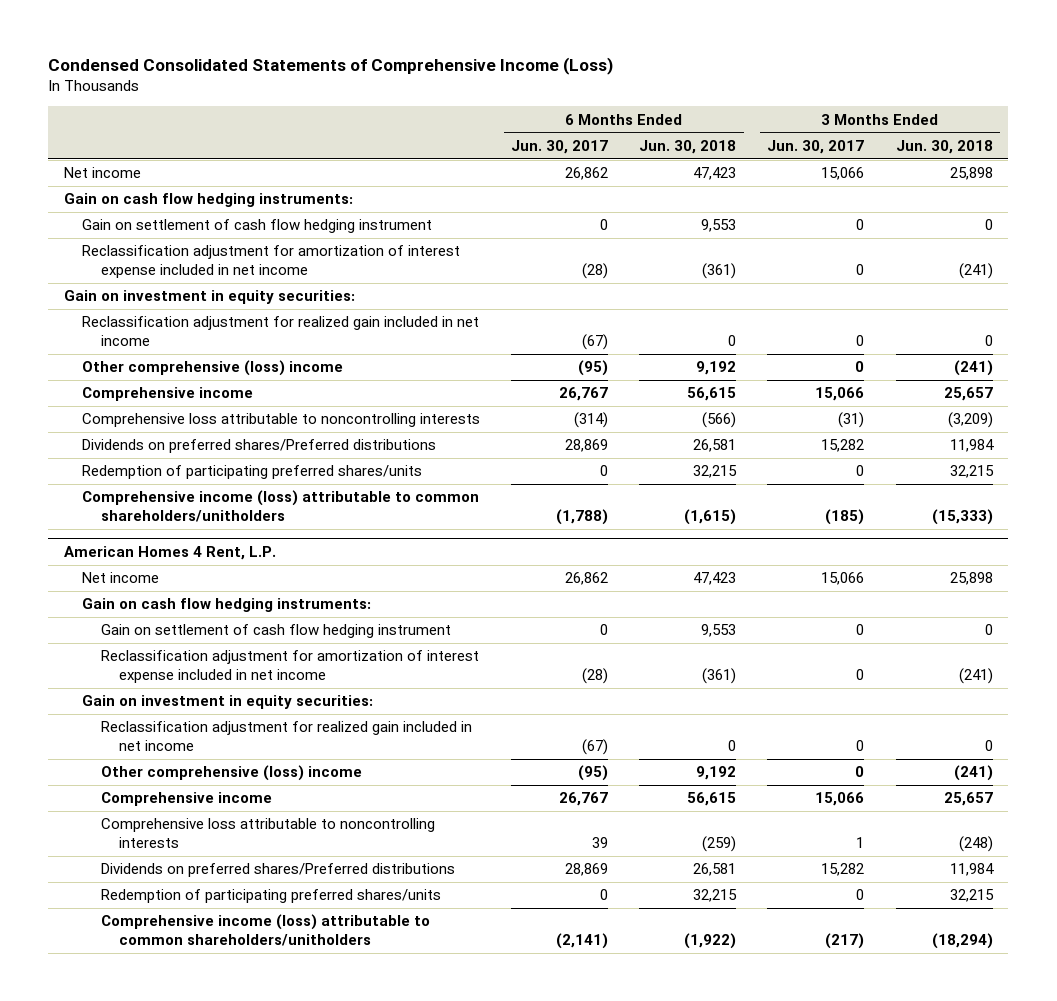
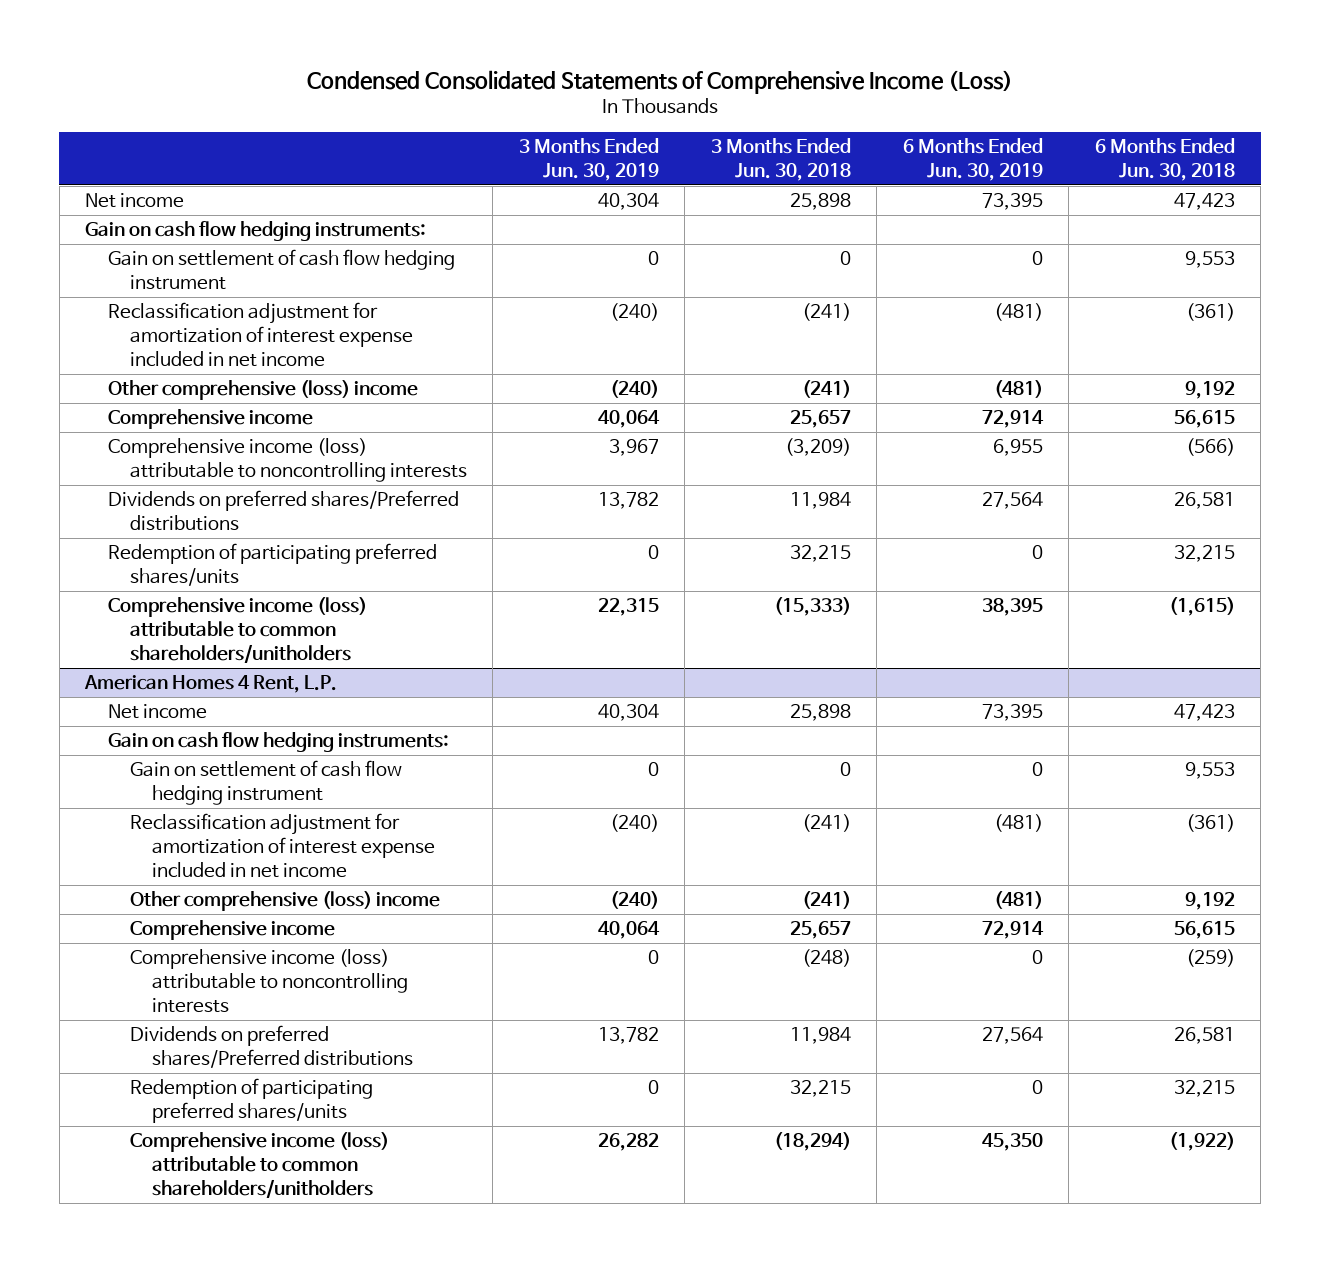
[511,139,609,154] Jun. 30, 2017 -> none
[767,139,865,154] Jun. 30, 2017 -> none
none -> [518,137,659,181] 3 Months Ended Jun. 30, 2019
none -> [902,137,1043,181] 6 Months Ended Jun. 30, 2019
[64,290,356,305] Gain on investment in equity securities: -> none
[82,316,480,347] Reclassification adjustment for realized gain included in net income -> none
[82,413,481,428] Comprehensive loss attributable to noncontrolling interests -> [107,438,467,483] Comprehensive income (loss) attributable to noncontrolling interests
[82,695,374,710] Gain on investment in equity securities: -> none
[100,721,472,752] Reclassification adjustment for realized gain included in net income -> none
[100,818,435,849] Comprehensive loss attributable to noncontrolling interests -> [129,949,408,1014] Comprehensive income (loss) attributable to noncontrolling interests

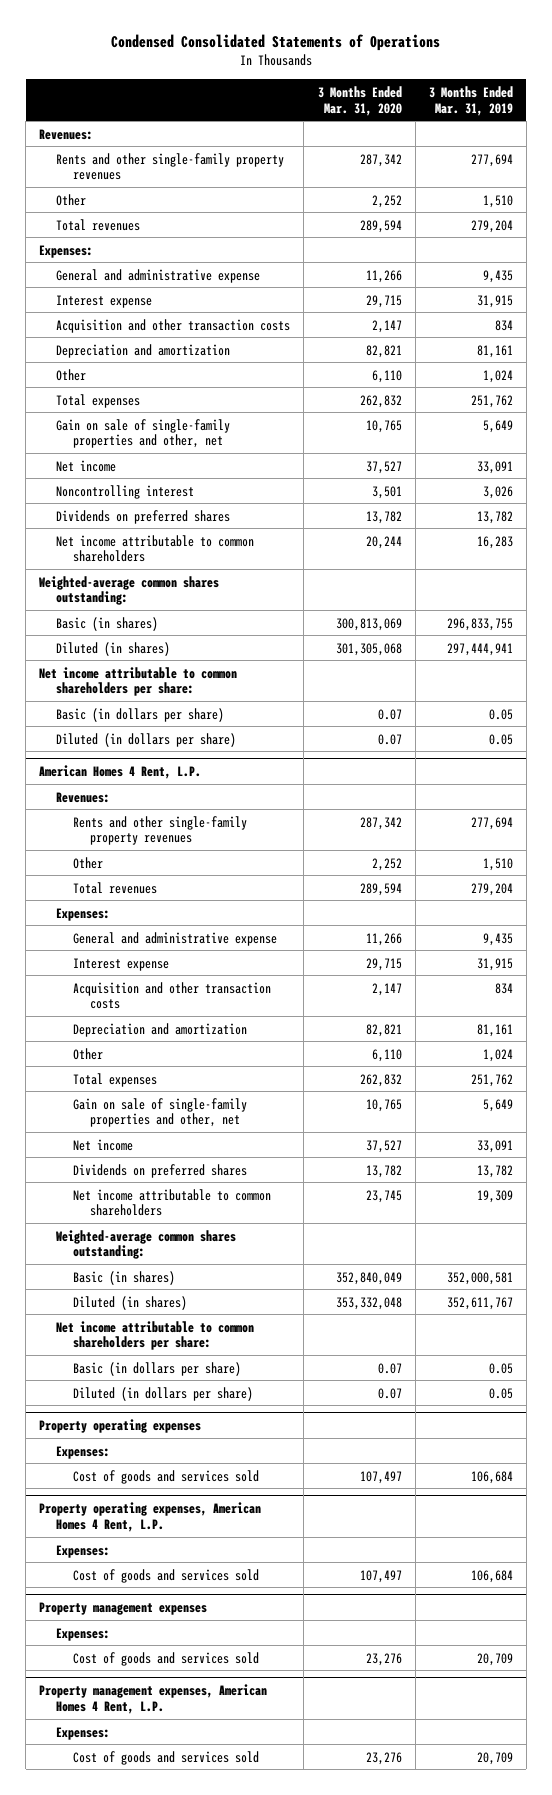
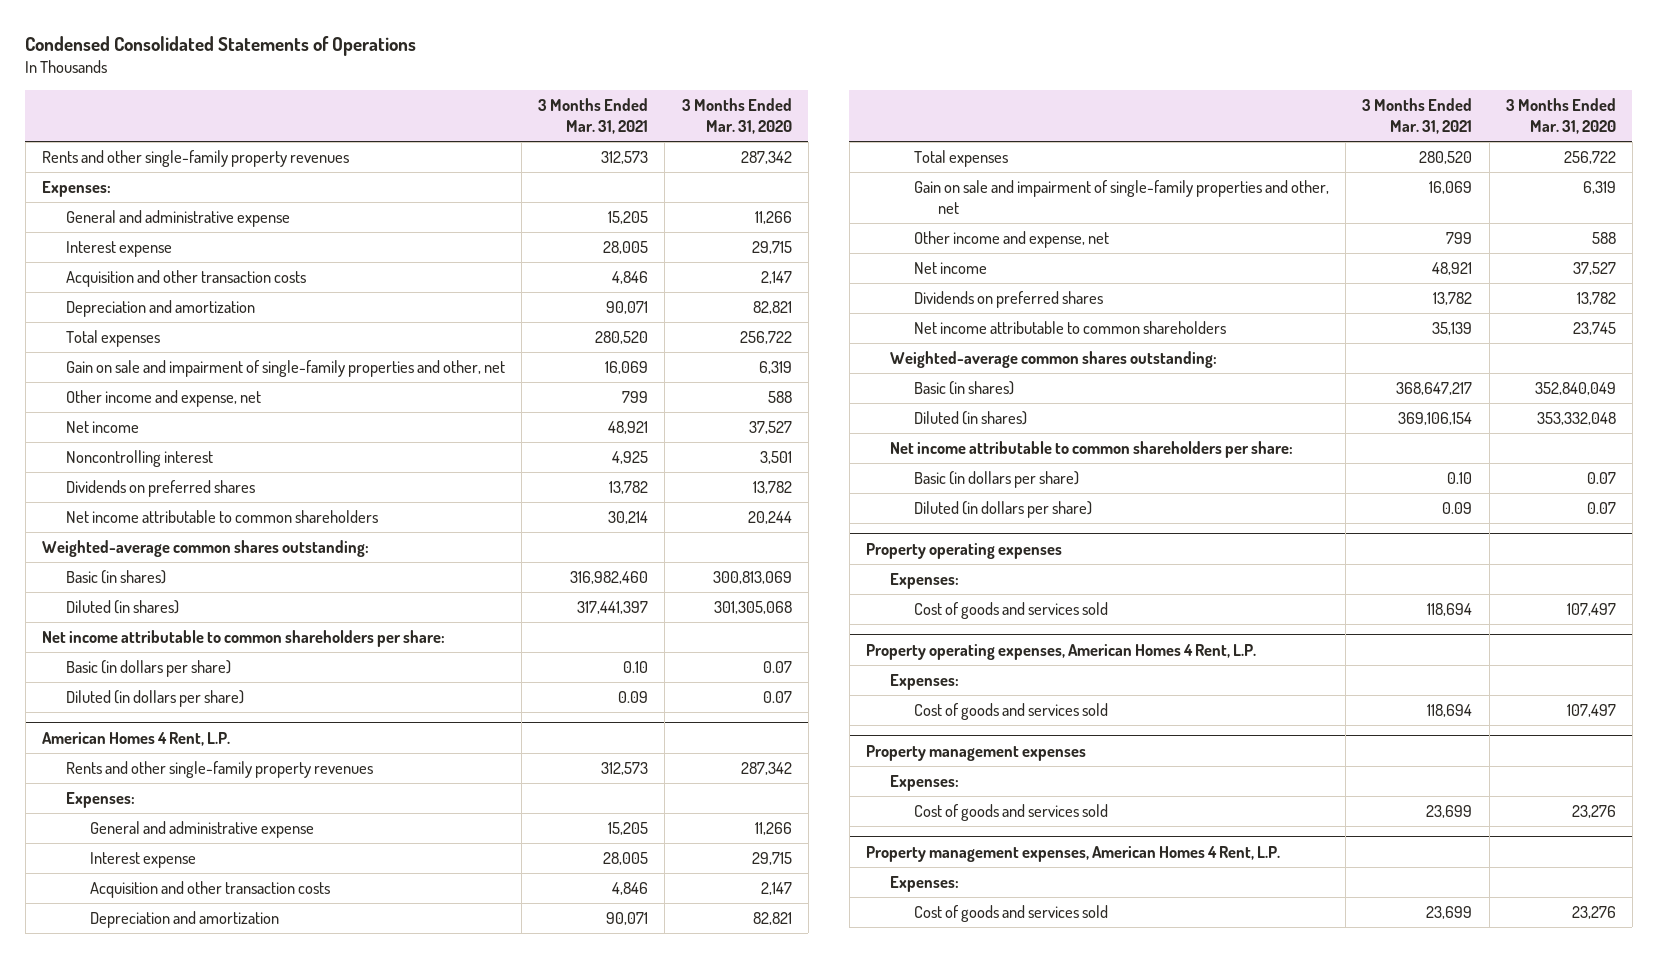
[428,85,513,116] 3 Months Ended Mar. 31, 2019 -> none
none -> [538,97,649,135] 3 Months Ended Mar. 31, 2021
[39,128,94,140] Revenues: -> none
[56,193,87,206] Other -> none
[56,218,141,231] Total revenues -> none
[56,368,87,381] Other -> none
[359,394,402,408] 262,832 -> [739,331,792,345] 256,722
[56,418,231,449] Gain on sale of single-family properties and other, net -> [65,360,505,378] Gain on sale and impairment of single-family properties and other, net
[365,419,402,433] 10,765 -> [758,361,792,375] 6,319
none -> [65,390,261,408] Other income and expense, net
[56,791,111,803] Revenues: -> none
[73,856,104,869] Other -> none
[73,881,158,894] Total revenues -> none
[73,1047,104,1060] Other -> none
[359,1073,402,1087] 262,832 -> [1563,151,1616,165] 256,722
[73,1097,248,1128] Gain on sale of single-family properties and other, net -> [914,180,1330,215] Gain on sale and impairment of single-family properties and other, net
[365,1098,402,1112] 10,765 -> [1582,181,1616,195] 6,319
none -> [914,231,1110,249] Other income and expense, net

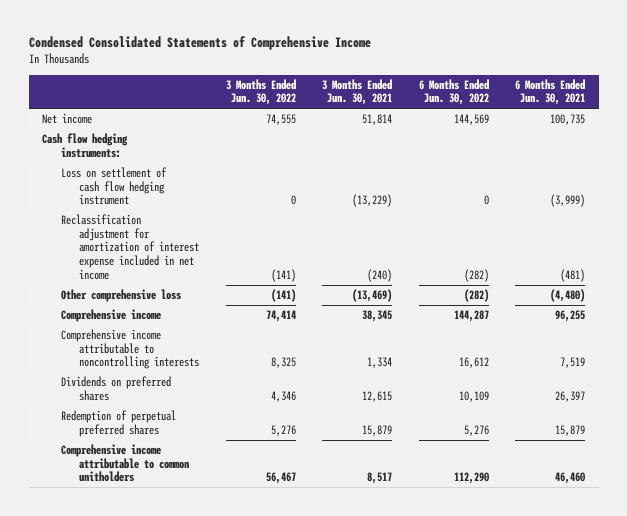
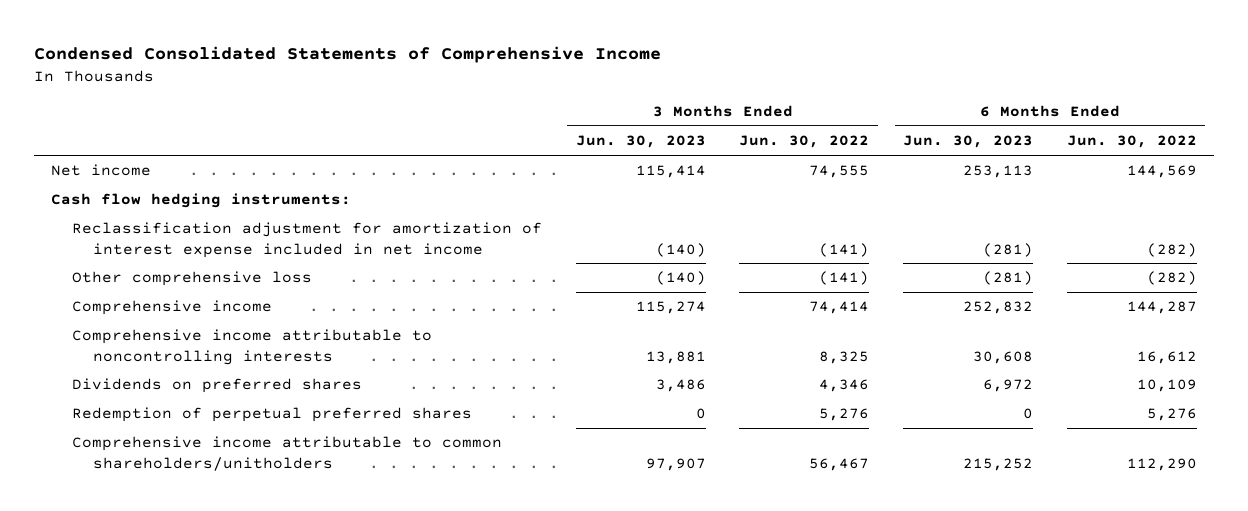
[322,78,393,106] 3 Months Ended Jun. 30, 2021 -> none
[515,78,586,106] 6 Months Ended Jun. 30, 2021 -> none
none -> [575,135,706,149] Jun. 30, 2023
none -> [903,135,1034,149] Jun. 30, 2023
[60,167,167,206] Loss on settlement of cash flow hedging instrument -> none
[60,444,190,483] Comprehensive income attributable to common unitholders -> [72,436,503,471] Comprehensive income attributable to common shareholders/unitholders

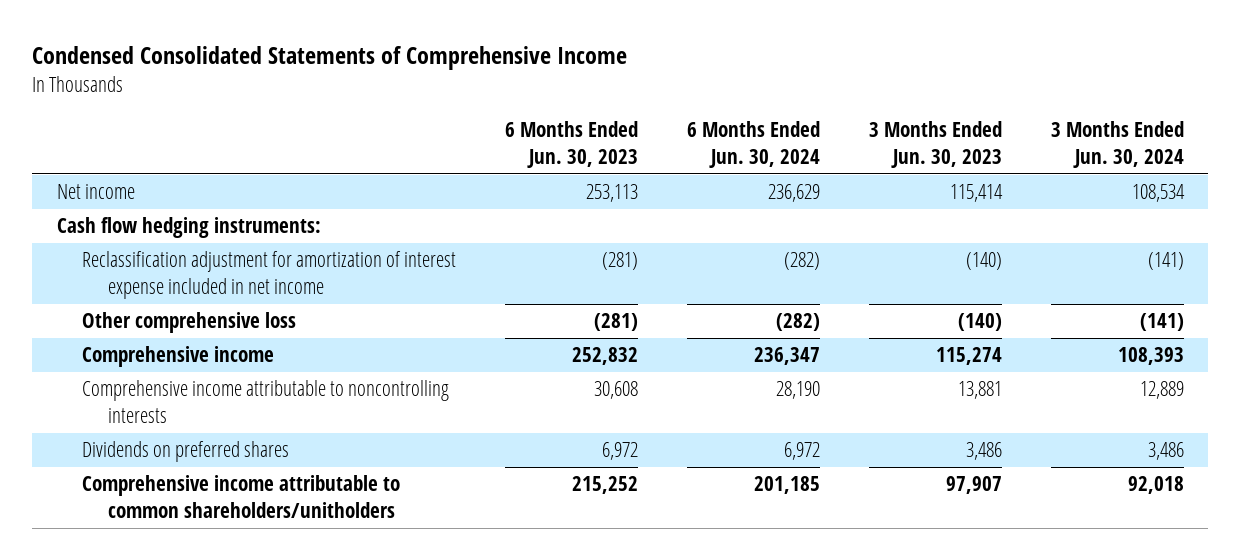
[739,135,870,149] Jun. 30, 2022 -> none
[1066,135,1197,149] Jun. 30, 2022 -> none
none -> [687,121,821,168] 6 Months Ended Jun. 30, 2024
none -> [1050,121,1184,168] 3 Months Ended Jun. 30, 2024
[72,407,473,423] Redemption of perpetual preferred shares -> none

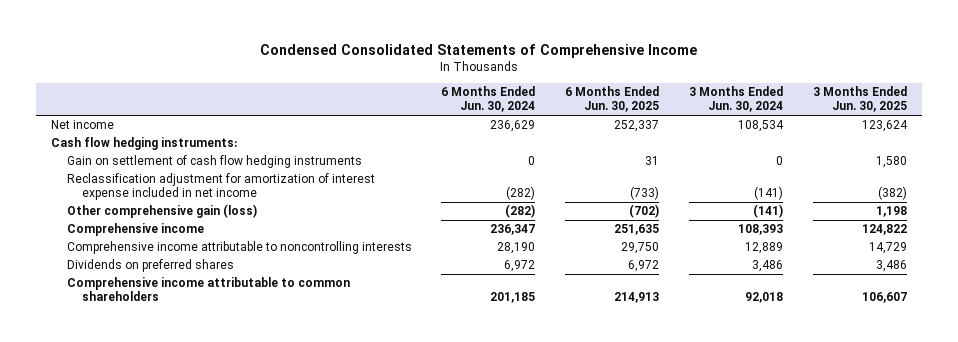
[505,121,639,168] 6 Months Ended Jun. 30, 2023 -> none
[869,121,1003,168] 3 Months Ended Jun. 30, 2023 -> none
none -> [565,86,660,113] 6 Months Ended Jun. 30, 2025
none -> [812,86,907,113] 3 Months Ended Jun. 30, 2025
none -> [66,155,362,169] Gain on settlement of cash flow hedging instruments
[82,312,297,334] Other comprehensive loss -> [66,204,257,219] Other comprehensive gain (loss)
[82,475,401,519] Comprehensive income attributable to common shareholders/unitholders -> [66,277,350,302] Comprehensive income attributable to common shareholders

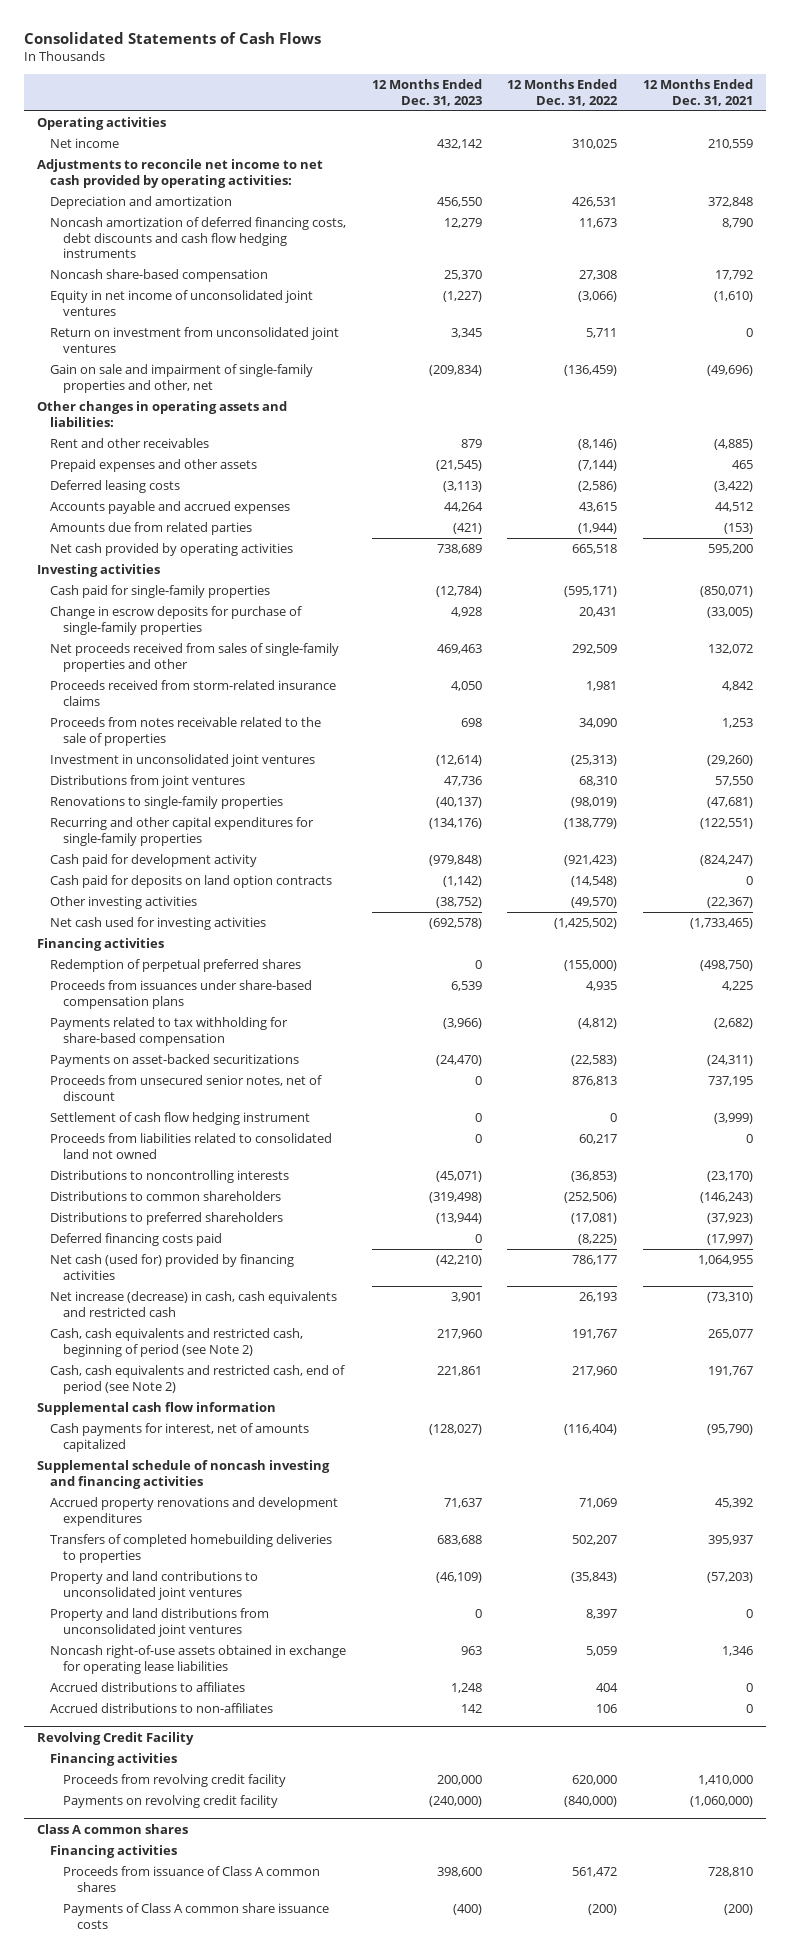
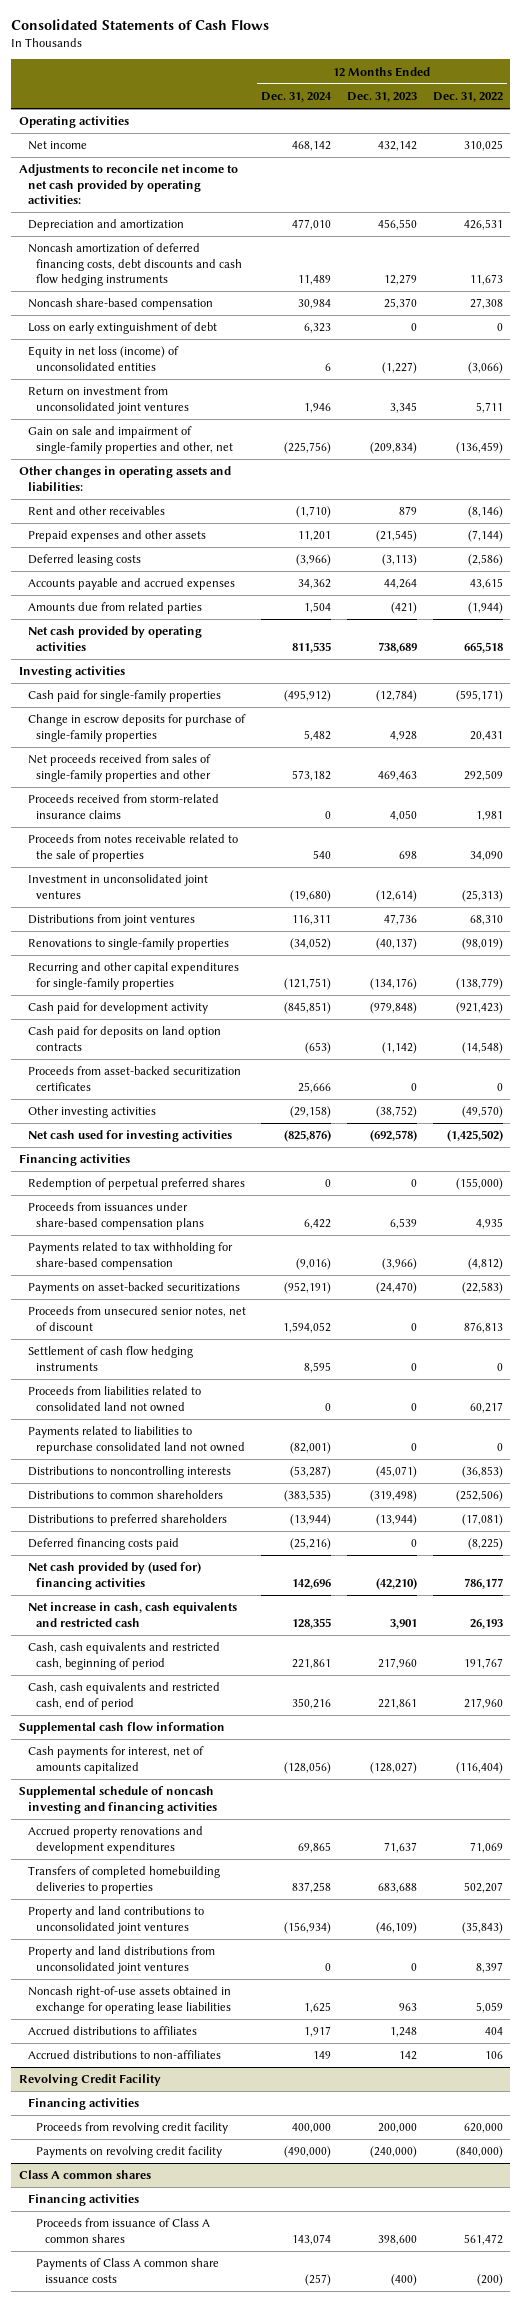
[642,79,753,106] 12 Months Ended Dec. 31, 2021 -> none
none -> [261,92,333,103] Dec. 31, 2024
none -> [27,322,217,335] Loss on early extinguishment of debt
[50,290,314,316] Equity in net income of unconsolidated joint ventures -> [27,346,179,371] Equity in net loss (income) of unconsolidated entities
none -> [27,1066,241,1091] Proceeds from asset-backed securitization certificates
[50,1112,311,1126] Settlement of cash flow hedging instrument -> [27,1346,193,1371] Settlement of cash flow hedging instruments
none -> [27,1426,246,1454] Payments related to liabilities to repurchase consolidated land not owned
[50,1254,295,1280] Net cash (used for) provided by financing activities -> [27,1562,201,1590] Net cash provided by (used for) financing activities
[50,1291,338,1317] Net increase (decrease) in cash, cash equivalents and restricted cash -> [27,1602,237,1627] Net increase in cash, cash equivalents and restricted cash
[50,1328,304,1357] Cash, cash equivalents and restricted cash, beginning of period (see Note 2) -> [27,1642,220,1670] Cash, cash equivalents and restricted cash, beginning of period
[50,1365,346,1394] Cash, cash equivalents and restricted cash, end of period (see Note 2) -> [27,1682,220,1710] Cash, cash equivalents and restricted cash, end of period

